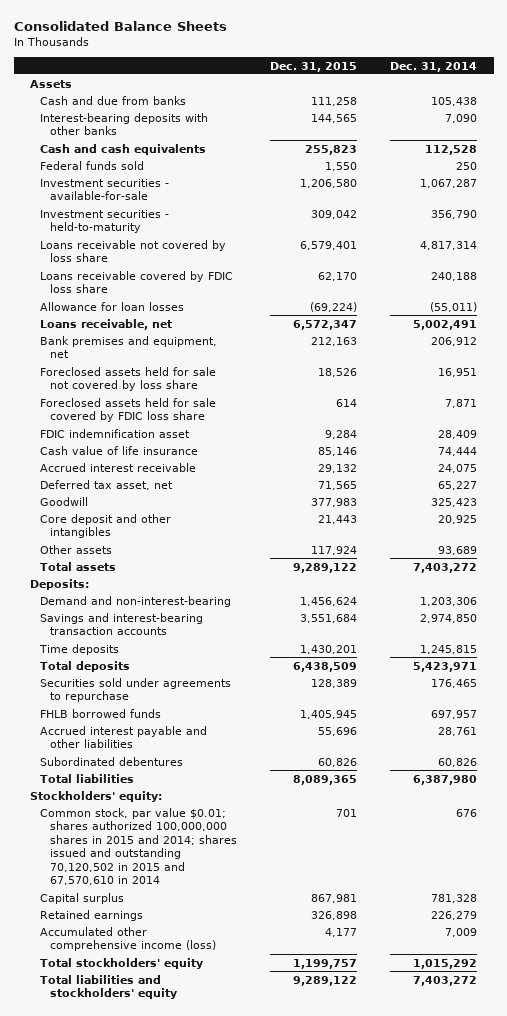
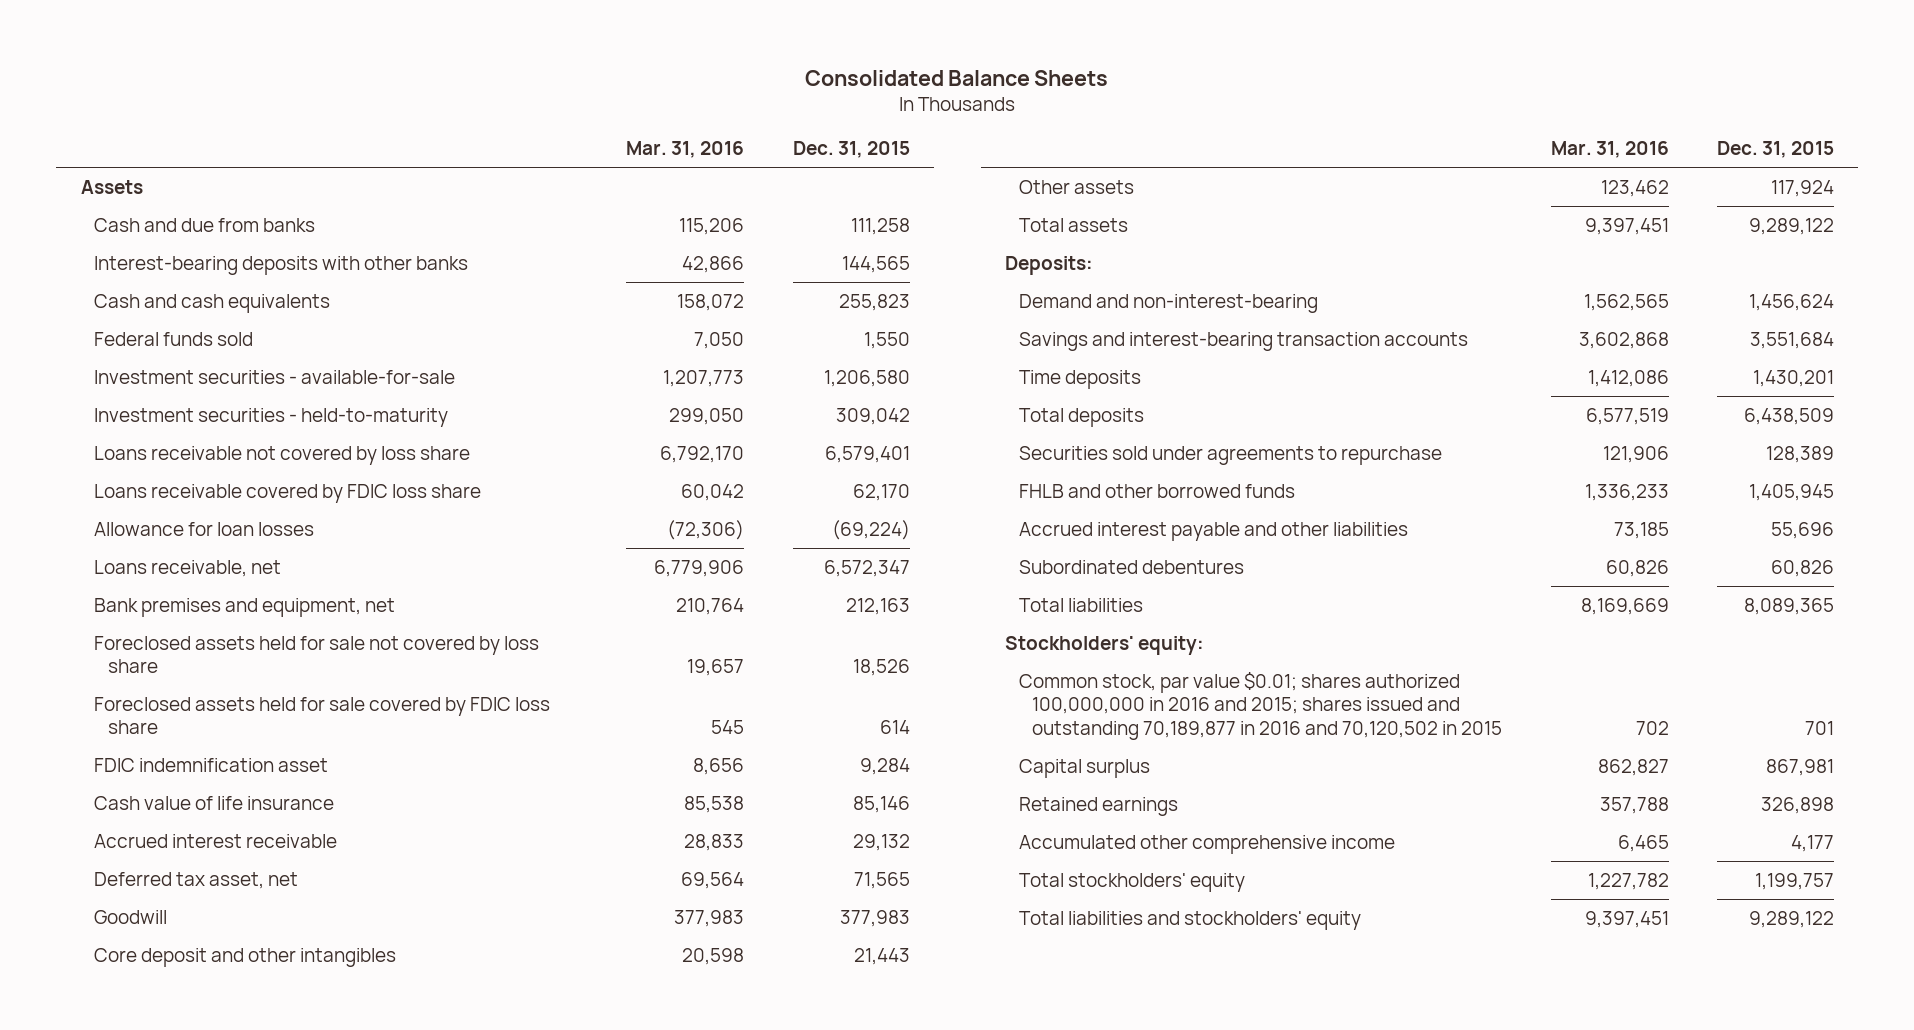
[390,61,478,72] Dec. 31, 2014 -> none
none -> [626,141,745,159] Mar. 31, 2016
[40,708,162,718] FHLB borrowed funds -> [1018,483,1295,498] FHLB and other borrowed funds
[40,807,237,886] Common stock, par value $0.01; shares authorized 100,000,000 shares in 2015 and 2014; shares issued and outstanding 70,120,502 in 2015 and 67,570,610 in 2014 -> [1018,671,1503,741] Common stock, par value $0.01; shares authorized 100,000,000 in 2016 and 2015; shares issued and outstanding 70,189,877 in 2016 and 70,120,502 in 2015
[40,926,216,952] Accumulated other comprehensive income (loss) -> [1018,834,1395,854] Accumulated other comprehensive income

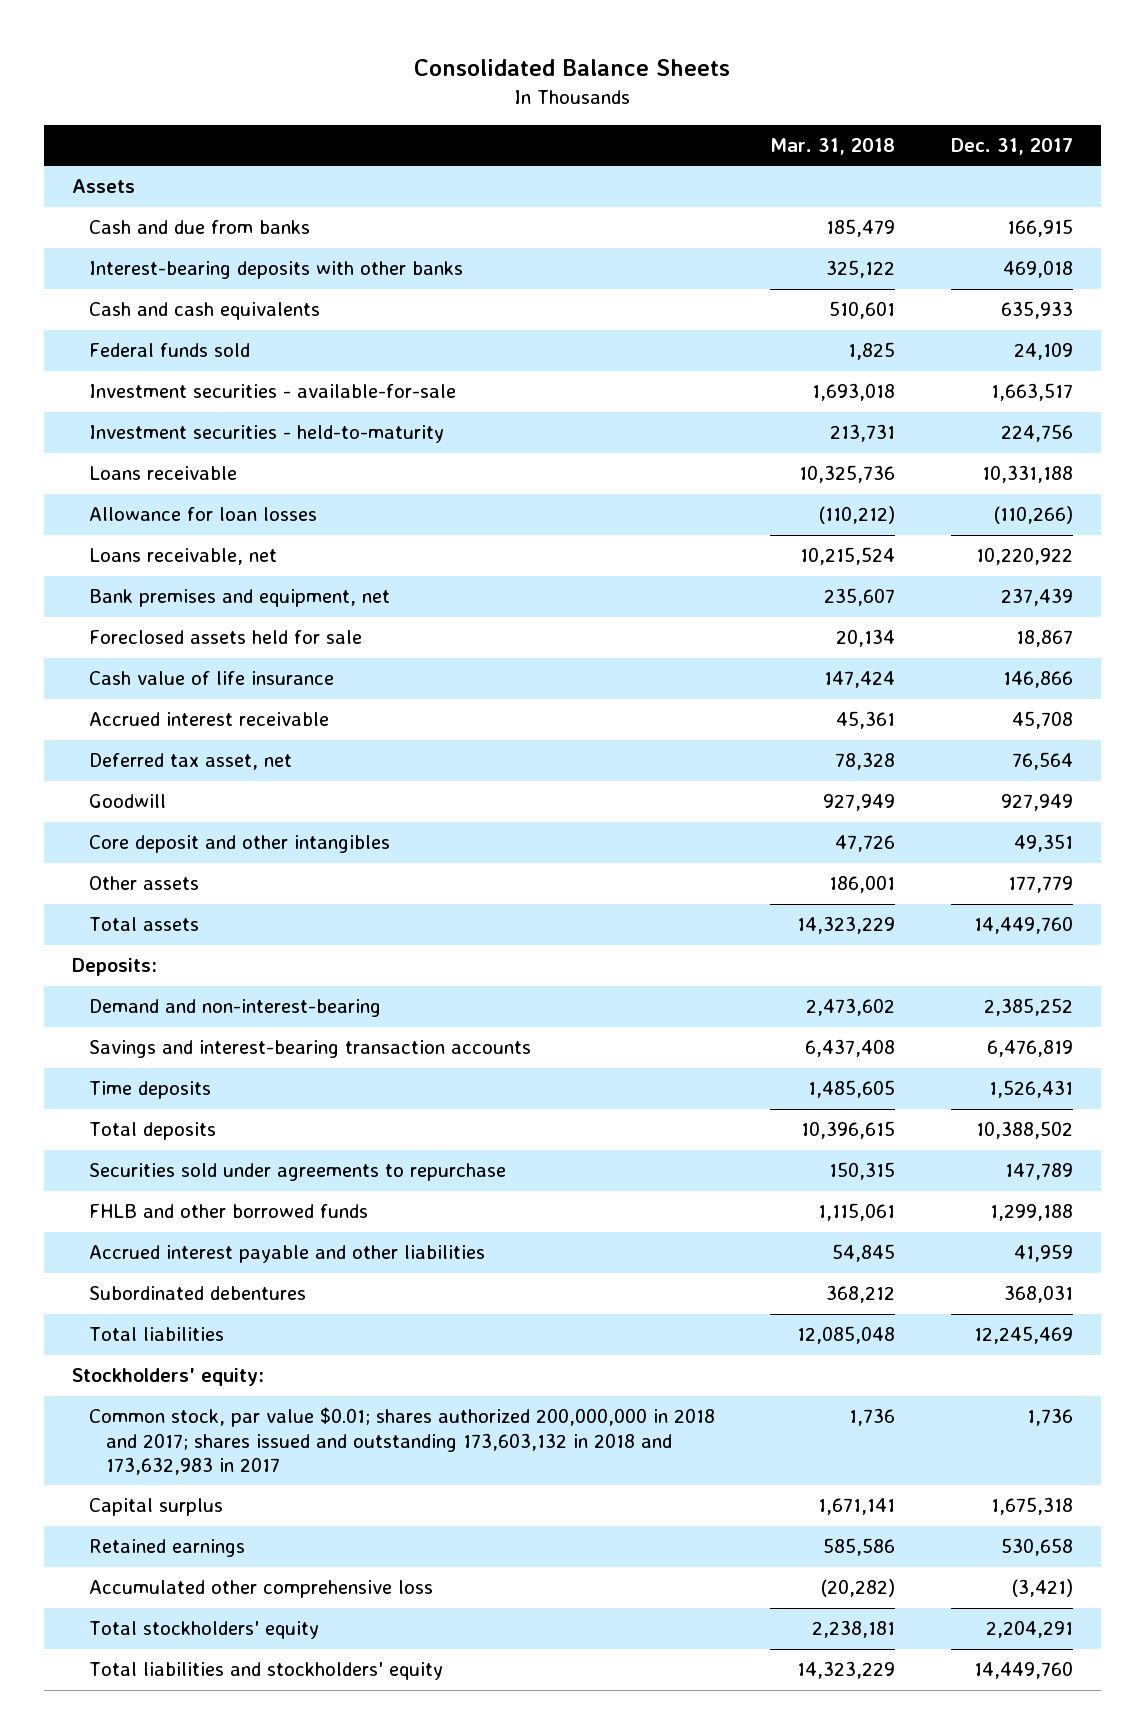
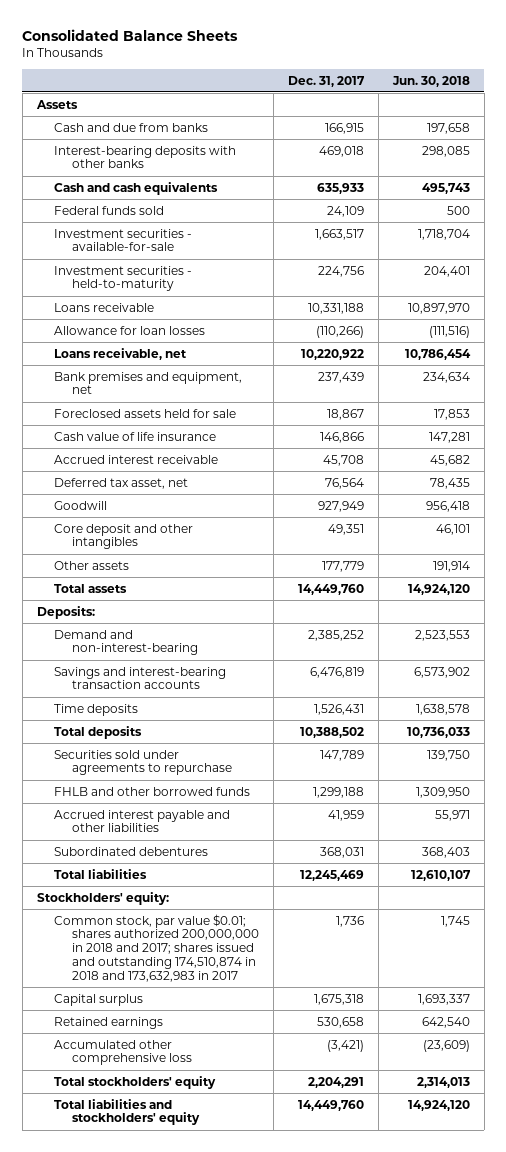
[770,138,896,156] Mar. 31, 2018 -> none
none -> [391,75,470,87] Jun. 30, 2018
[88,1407,715,1476] Common stock, par value $0.01; shares authorized 200,000,000 in 2018 and 2017; shares issued and outstanding 173,603,132 in 2018 and 173,632,983 in 2017 -> [54,913,259,983] Common stock, par value $0.01; shares authorized 200,000,000 in 2018 and 2017; shares issued and outstanding 174,510,874 in 2018 and 173,632,983 in 2017

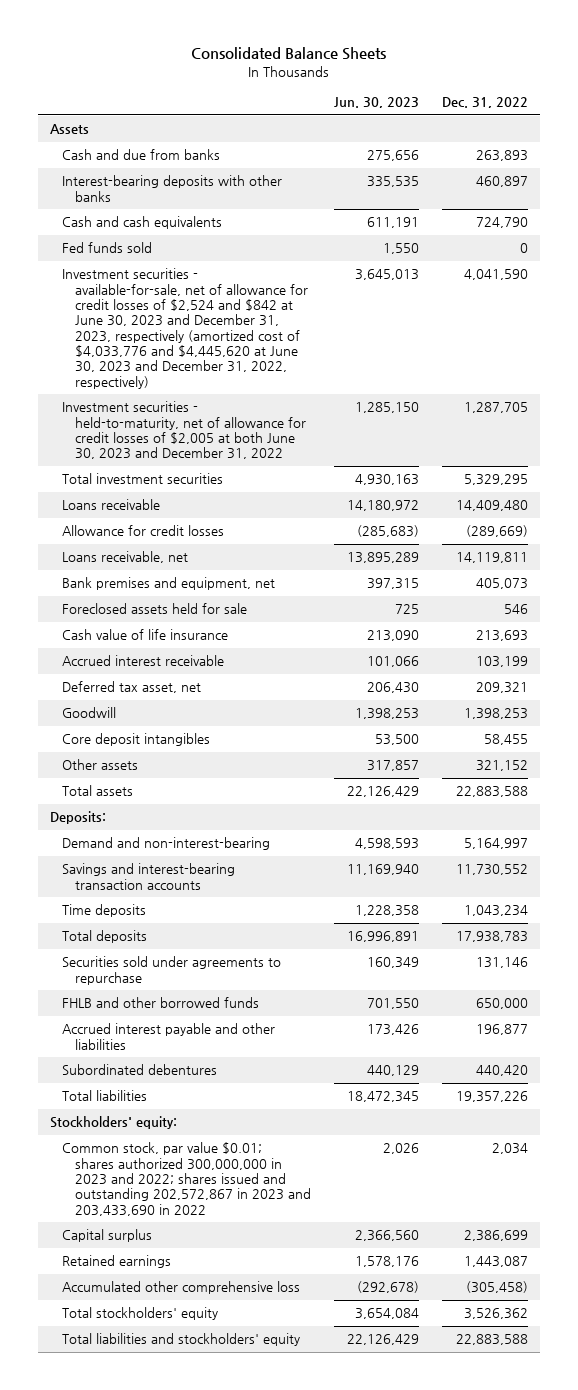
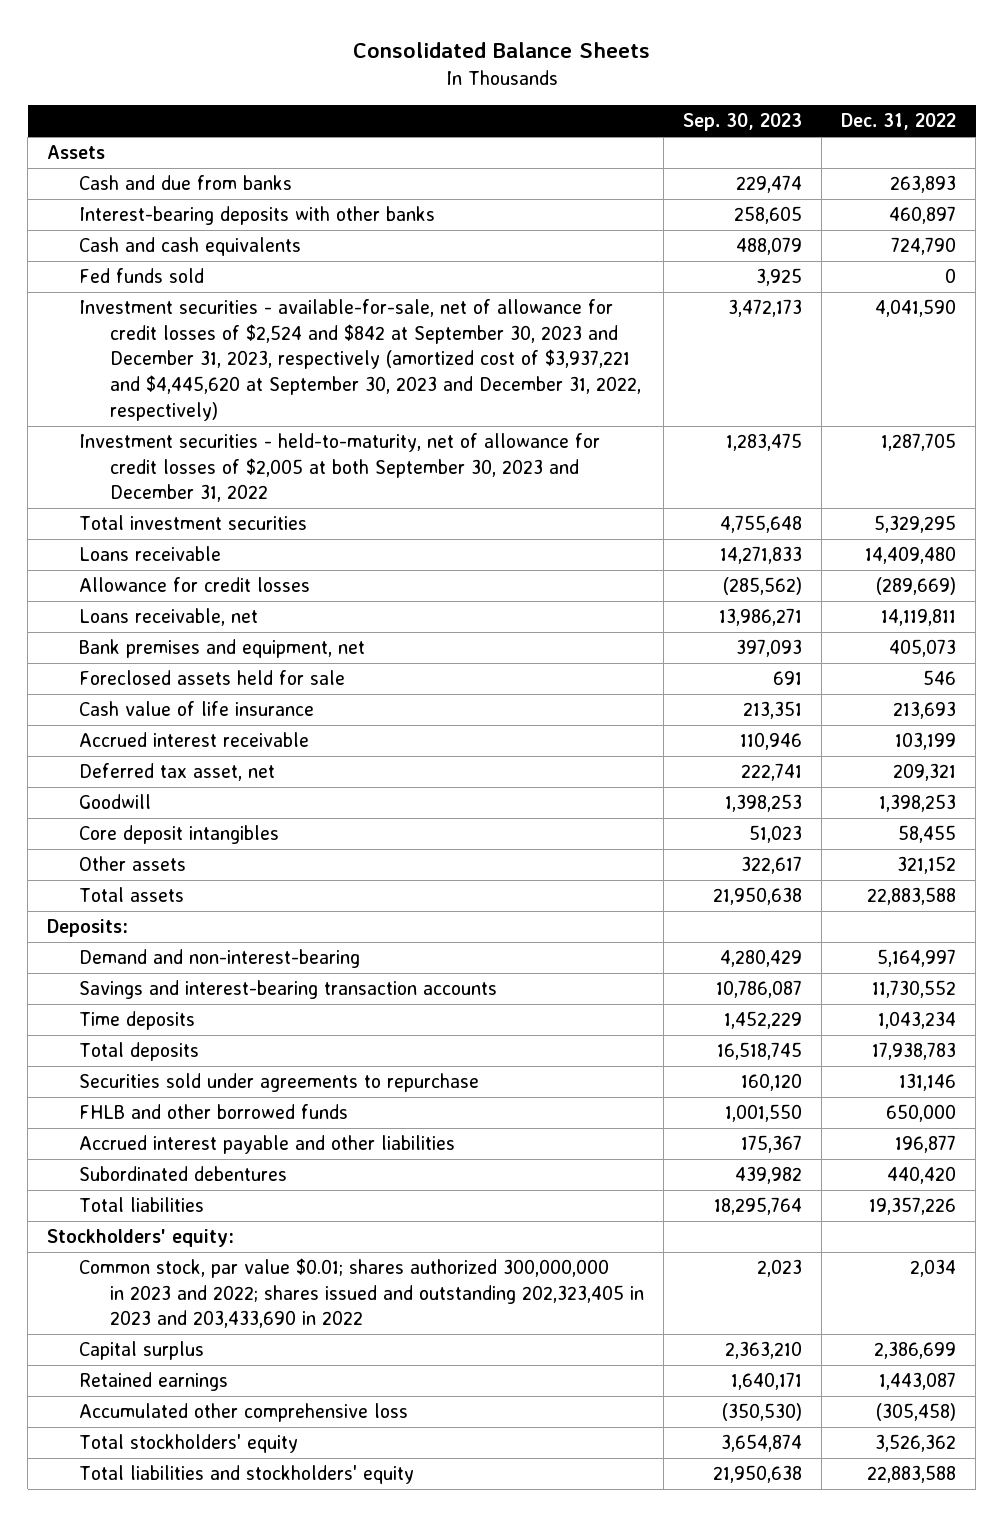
[334,97,420,109] Jun. 30, 2023 -> none
none -> [683,113,803,132] Sep. 30, 2023
[62,268,309,389] Investment securities - available-for-sale, net of allowance for credit losses of $2,524 and $842 at June 30, 2023 and December 31, 2023, respectively (amortized cost of $4,033,776 and $4,445,620 at June 30, 2023 and December 31, 2022, respectively) -> [78,299,642,421] Investment securities - available-for-sale, net of allowance for credit losses of $2,524 and $842 at September 30, 2023 and December 31, 2023, respectively (amortized cost of $3,937,221 and $4,445,620 at September 30, 2023 and December 31, 2022, respectively)
[62,401,307,460] Investment securities - held-to-maturity, net of allowance for credit losses of $2,005 at both June 30, 2023 and December 31, 2022 -> [78,433,600,503] Investment securities - held-to-maturity, net of allowance for credit losses of $2,005 at both September 30, 2023 and December 31, 2022
[62,1142,312,1216] Common stock, par value $0.01; shares authorized 300,000,000 in 2023 and 2022; shares issued and outstanding 202,572,867 in 2023 and 203,433,690 in 2022 -> [78,1258,645,1329] Common stock, par value $0.01; shares authorized 300,000,000 in 2023 and 2022; shares issued and outstanding 202,323,405 in 2023 and 203,433,690 in 2022

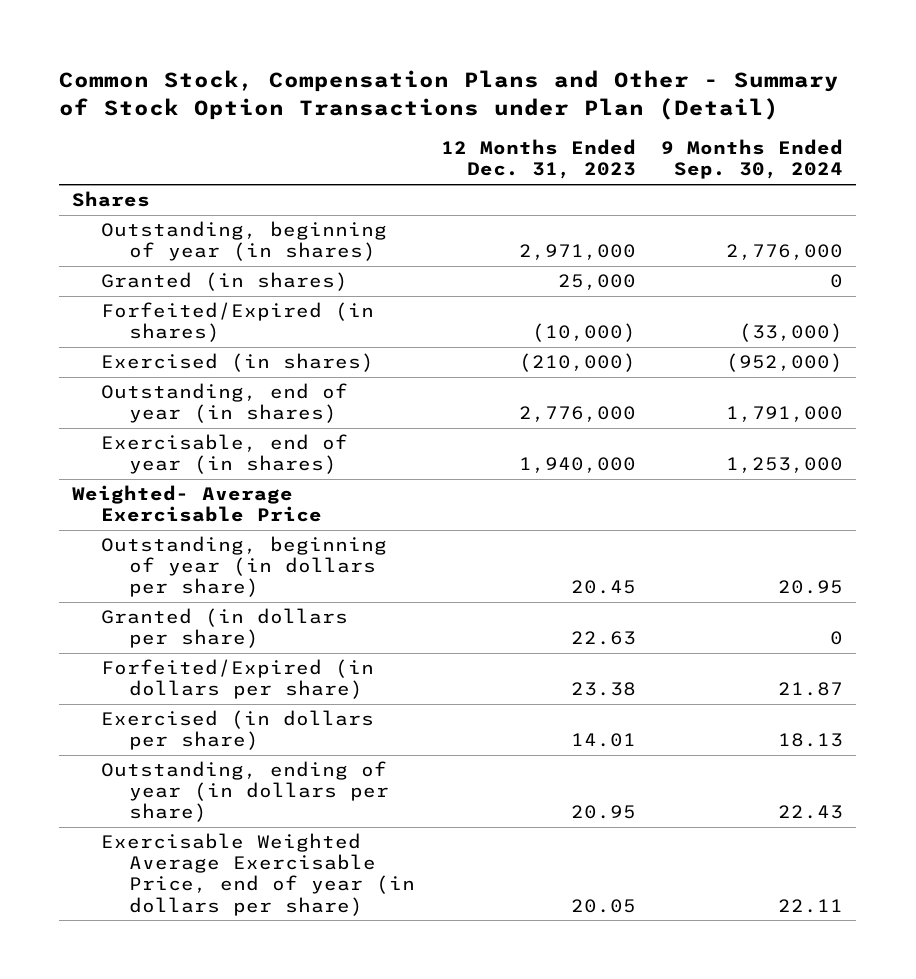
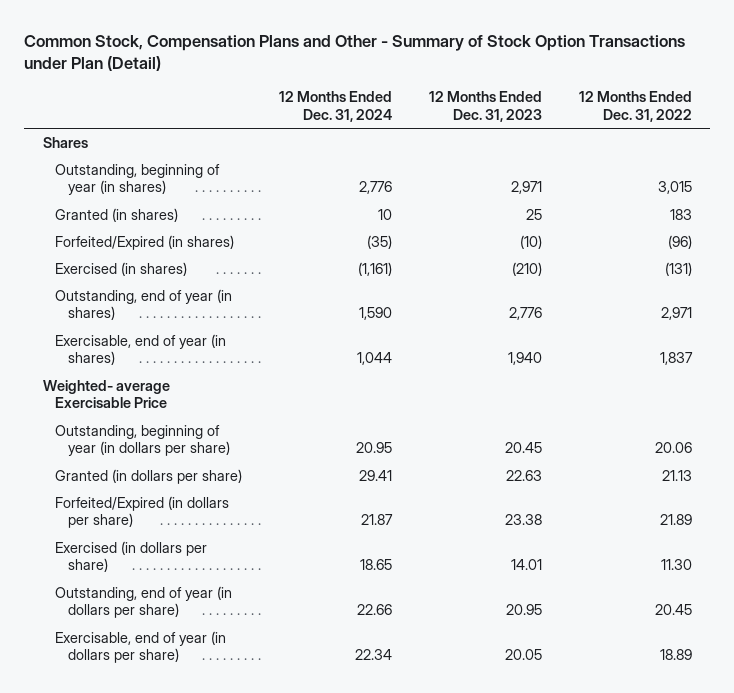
[661,139,844,180] 9 Months Ended Sep. 30, 2024 -> none
none -> [279,91,393,123] 12 Months Ended Dec. 31, 2024
none -> [578,91,692,123] 12 Months Ended Dec. 31, 2022
[518,244,636,261] 2,971,000 -> [510,181,542,195] 2,971
[557,274,636,291] 25,000 -> [525,208,542,220] 25
[531,323,636,343] (10,000) -> [519,234,542,249] (10)
[518,353,636,373] (210,000) -> [511,261,542,276] (210)
[518,406,636,423] 2,776,000 -> [508,307,542,321] 2,776
[518,457,636,474] 1,940,000 -> [507,352,542,366] 1,940
[72,485,322,523] Weighted- Average Exercisable Price -> [42,379,170,409] Weighted- average Exercisable Price
[100,761,390,823] Outstanding, ending of year (in dollars per share) -> [55,585,233,619] Outstanding, end of year (in dollars per share)
[100,833,416,916] Exercisable Weighted Average Exercisable Price, end of year (in dollars per share) -> [55,630,227,664] Exercisable, end of year (in dollars per share)

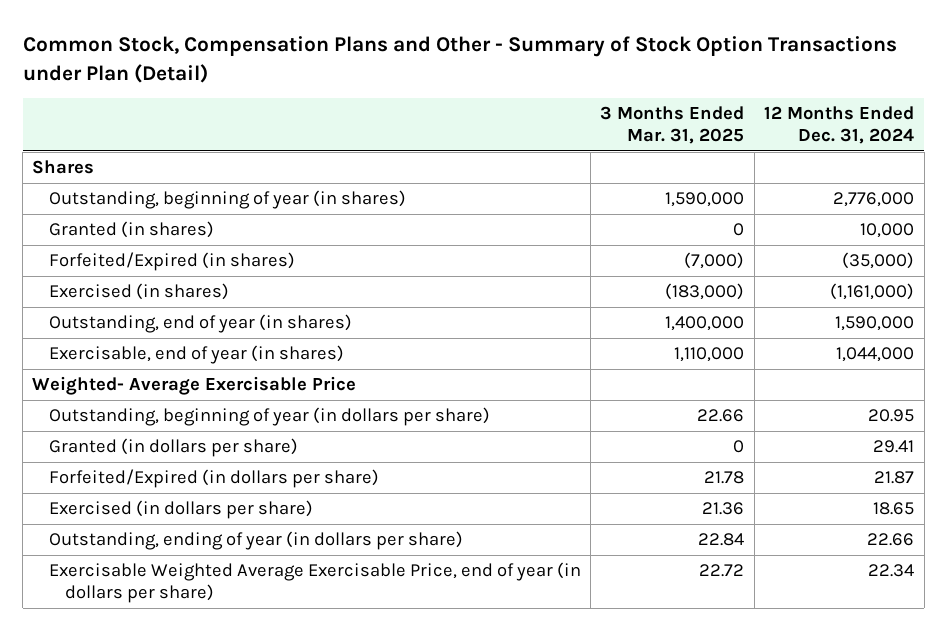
[428,91,542,123] 12 Months Ended Dec. 31, 2023 -> none
[578,91,692,123] 12 Months Ended Dec. 31, 2022 -> none
none -> [600,106,745,144] 3 Months Ended Mar. 31, 2025
[359,181,393,195] 2,776 -> [833,192,915,208] 2,776,000
[378,208,393,220] 10 -> [860,223,915,239] 10,000
[367,234,393,249] (35) -> [842,252,915,270] (35,000)
[358,261,393,276] (1,161) -> [830,283,915,301] (1,161,000)
[359,307,393,321] 1,590 -> [835,316,915,332] 1,590,000
[357,352,393,366] 1,044 -> [836,347,915,363] 1,044,000
[42,379,170,409] Weighted- average Exercisable Price -> [32,376,357,396] Weighted- Average Exercisable Price
[55,585,233,619] Outstanding, end of year (in dollars per share) -> [48,531,463,551] Outstanding, ending of year (in dollars per share)
[55,630,227,664] Exercisable, end of year (in dollars per share) -> [48,562,581,603] Exercisable Weighted Average Exercisable Price, end of year (in dollars per share)

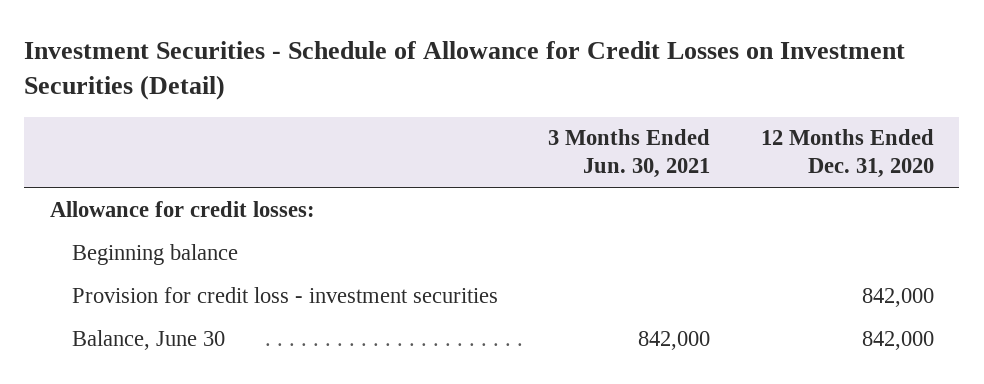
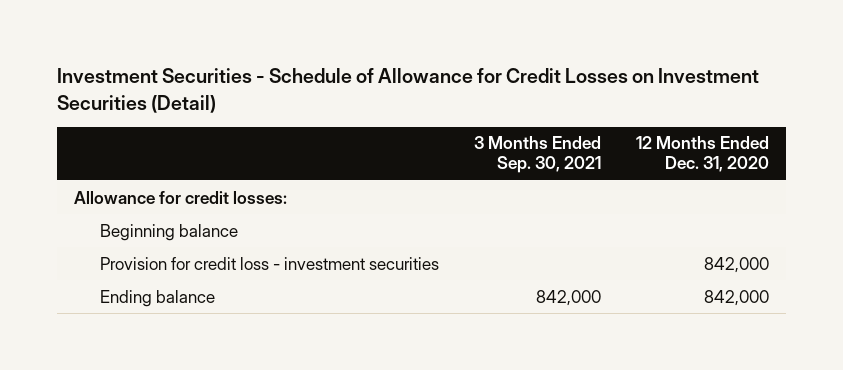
[548,129,711,179] 3 Months Ended Jun. 30, 2021 -> none
none -> [474,136,602,174] 3 Months Ended Sep. 30, 2021
[71,329,225,350] Balance, June 30 -> [100,289,216,307] Ending balance

